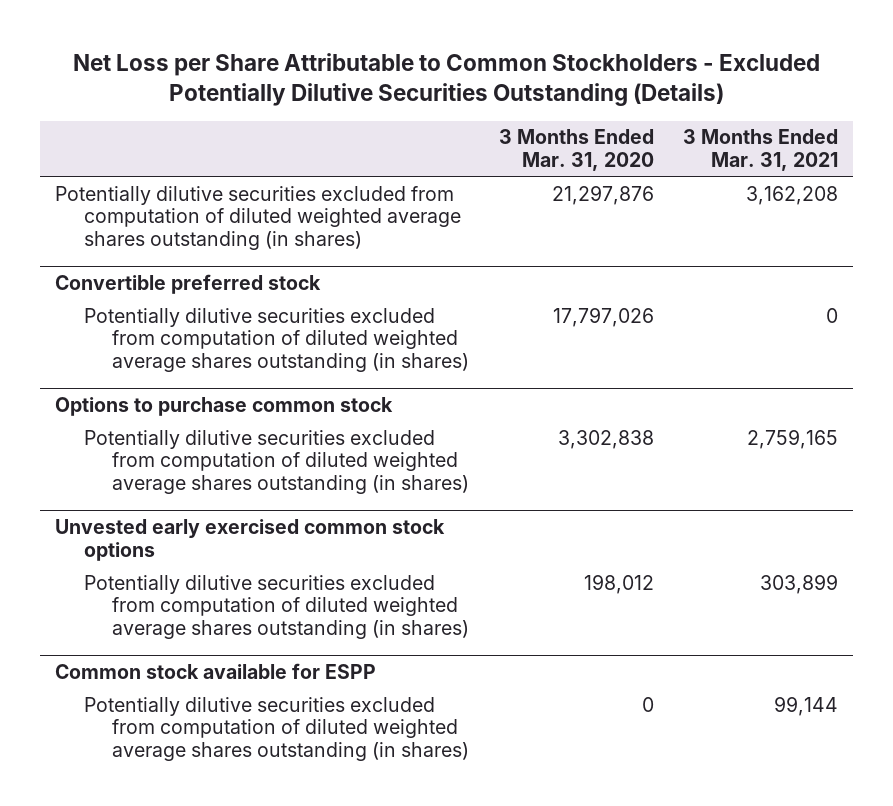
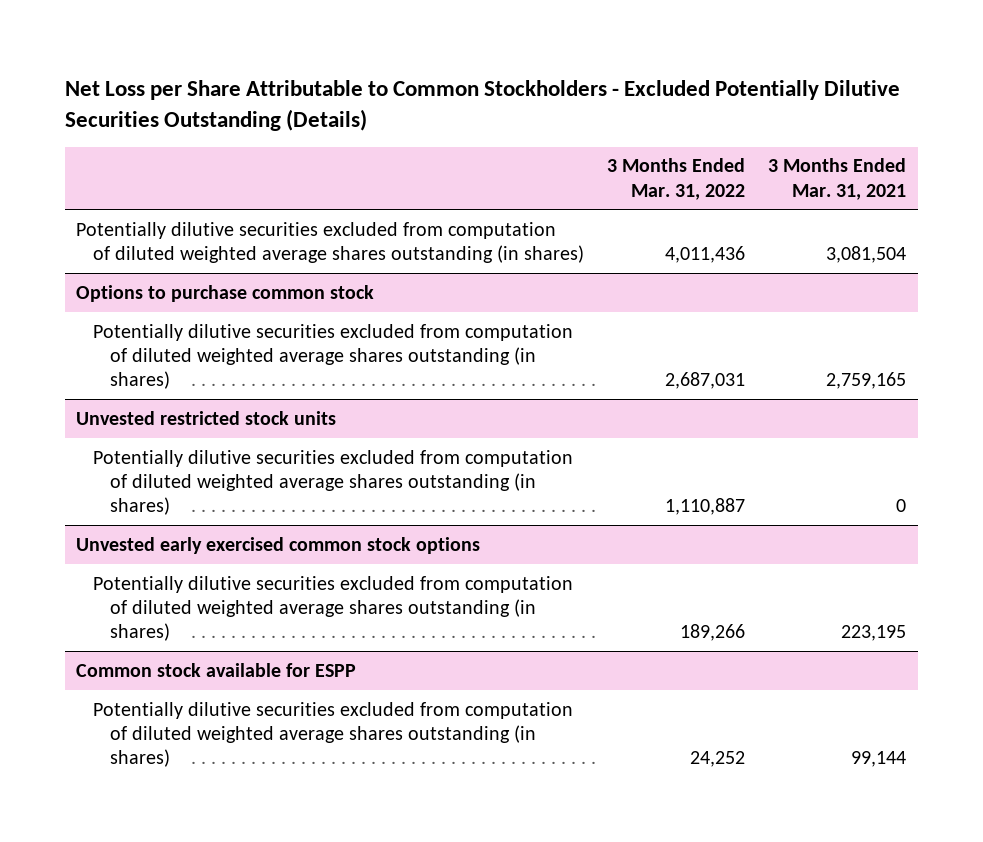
[498,129,654,172] 3 Months Ended Mar. 31, 2020 -> none
none -> [607,158,746,200] 3 Months Ended Mar. 31, 2022
[55,273,322,294] Convertible preferred stock -> none
[83,307,470,373] Potentially dilutive securities excluded from computation of diluted weighted average shares outstanding (in shares) -> none
[745,185,838,205] 3,162,208 -> [826,245,907,263] 3,081,504
none -> [76,410,337,425] Unvested restricted stock units
none -> [93,449,574,516] Potentially dilutive securities excluded from computation of diluted weighted average shares outstanding (in shares)
[759,573,838,594] 303,899 -> [841,625,907,642] 223,195

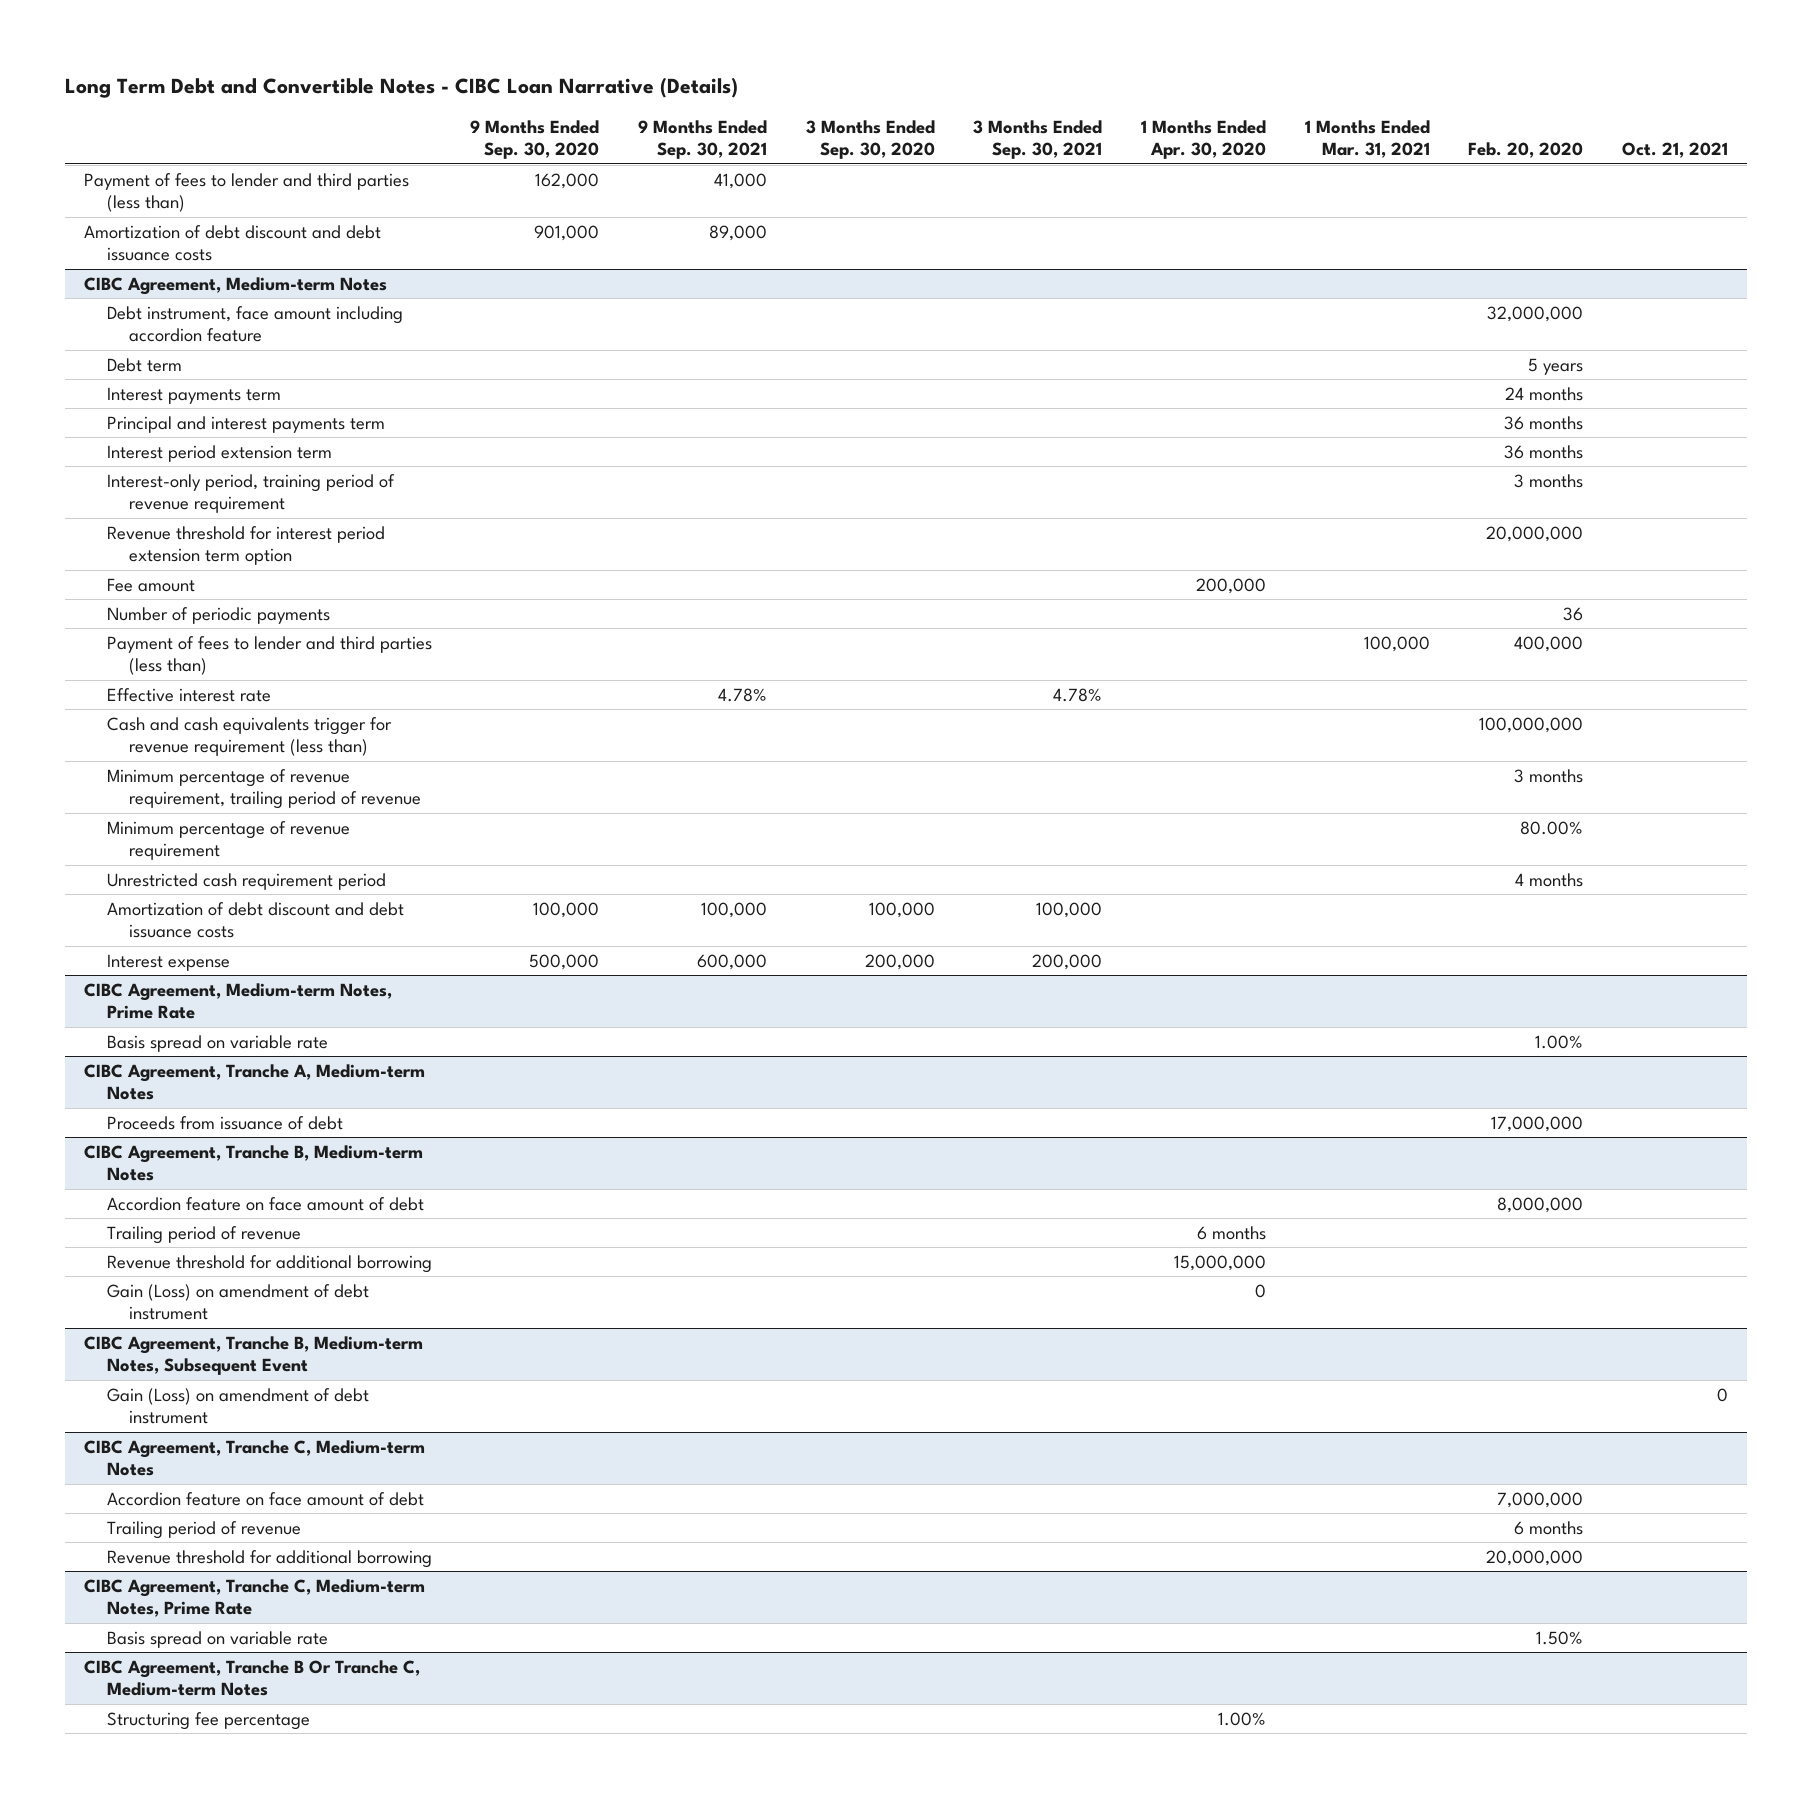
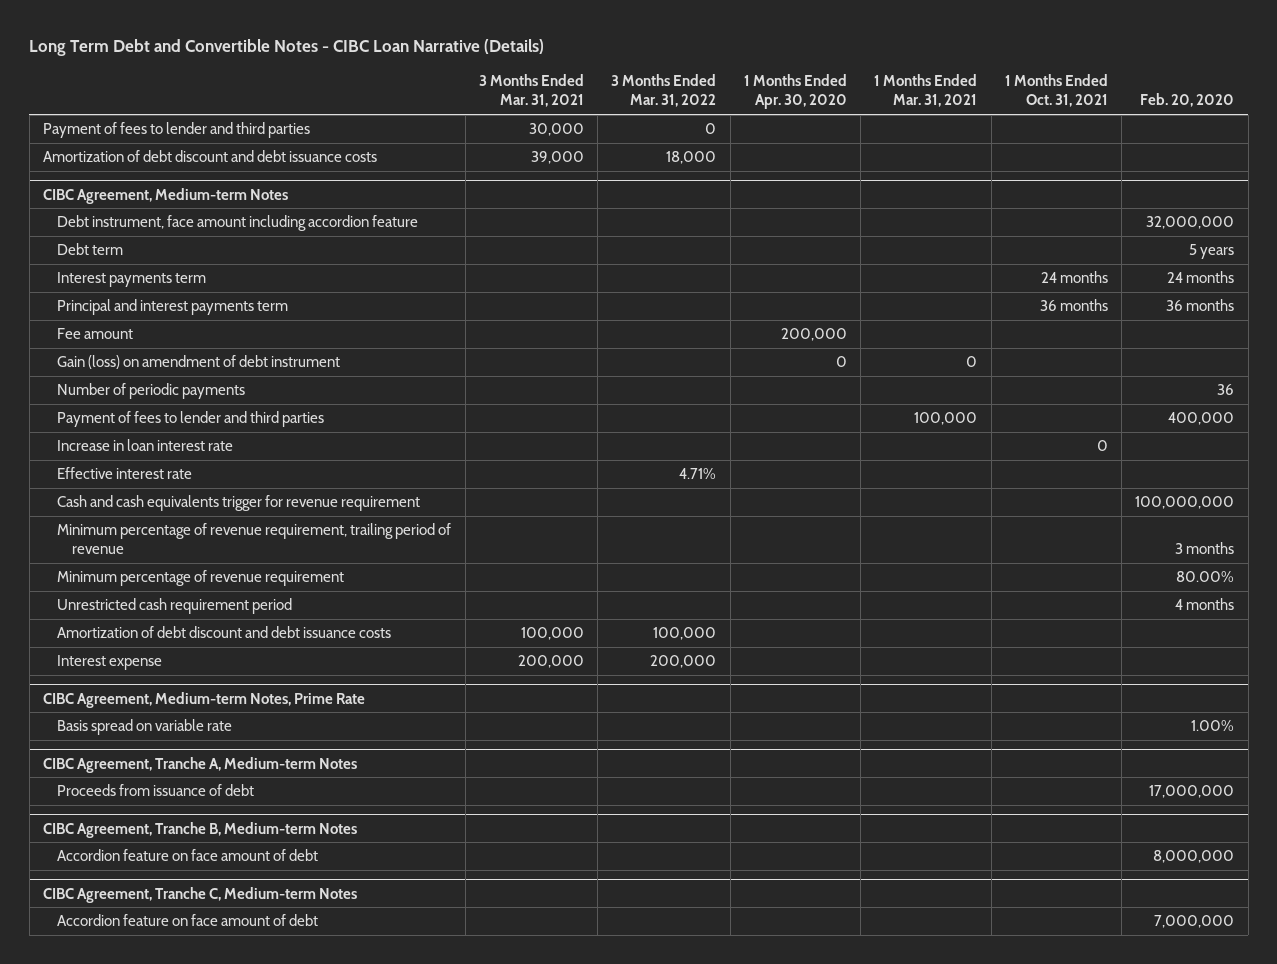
[470,119,600,160] 9 Months Ended Sep. 30, 2020 -> none
[638,119,768,160] 9 Months Ended Sep. 30, 2021 -> none
[805,119,935,160] 3 Months Ended Sep. 30, 2020 -> none
[973,119,1103,160] 3 Months Ended Sep. 30, 2021 -> none
[1622,142,1729,159] Oct. 21, 2021 -> none
none -> [478,74,584,108] 3 Months Ended Mar. 31, 2021
none -> [611,74,717,108] 3 Months Ended Mar. 31, 2022
none -> [1004,74,1108,108] 1 Months Ended Oct. 31, 2021
[83,172,409,213] Payment of fees to lender and third parties (less than) -> [43,122,311,139] Payment of fees to lender and third parties
[106,444,332,462] Interest period extension term -> none
[106,473,395,514] Interest-only period, training period of revenue requirement -> none
[106,525,385,566] Revenue threshold for interest period extension term option -> none
none -> [57,355,341,370] Gain (loss) on amendment of debt instrument
[106,635,432,676] Payment of fees to lender and third parties (less than) -> [57,411,325,428] Payment of fees to lender and third parties
none -> [57,439,234,452] Increase in loan interest rate
[106,716,392,757] Cash and cash equivalents trigger for revenue requirement (less than) -> [57,495,421,512] Cash and cash equivalents trigger for revenue requirement
[106,1225,301,1244] Trailing period of revenue -> none
[106,1254,432,1273] Revenue threshold for additional borrowing -> none
[106,1283,369,1321] Gain (Loss) on amendment of debt instrument -> none
[83,1335,423,1376] CIBC Agreement, Tranche B, Medium-term Notes, Subsequent Event -> none
[106,1387,369,1425] Gain (Loss) on amendment of debt instrument -> none
[106,1520,301,1539] Trailing period of revenue -> none
[106,1549,432,1568] Revenue threshold for additional borrowing -> none
[83,1578,425,1618] CIBC Agreement, Tranche C, Medium-term Notes, Prime Rate -> none
[106,1630,328,1648] Basis spread on variable rate -> none
[83,1659,420,1697] CIBC Agreement, Tranche B Or Tranche C, Medium-term Notes -> none
[106,1711,310,1730] Structuring fee percentage -> none

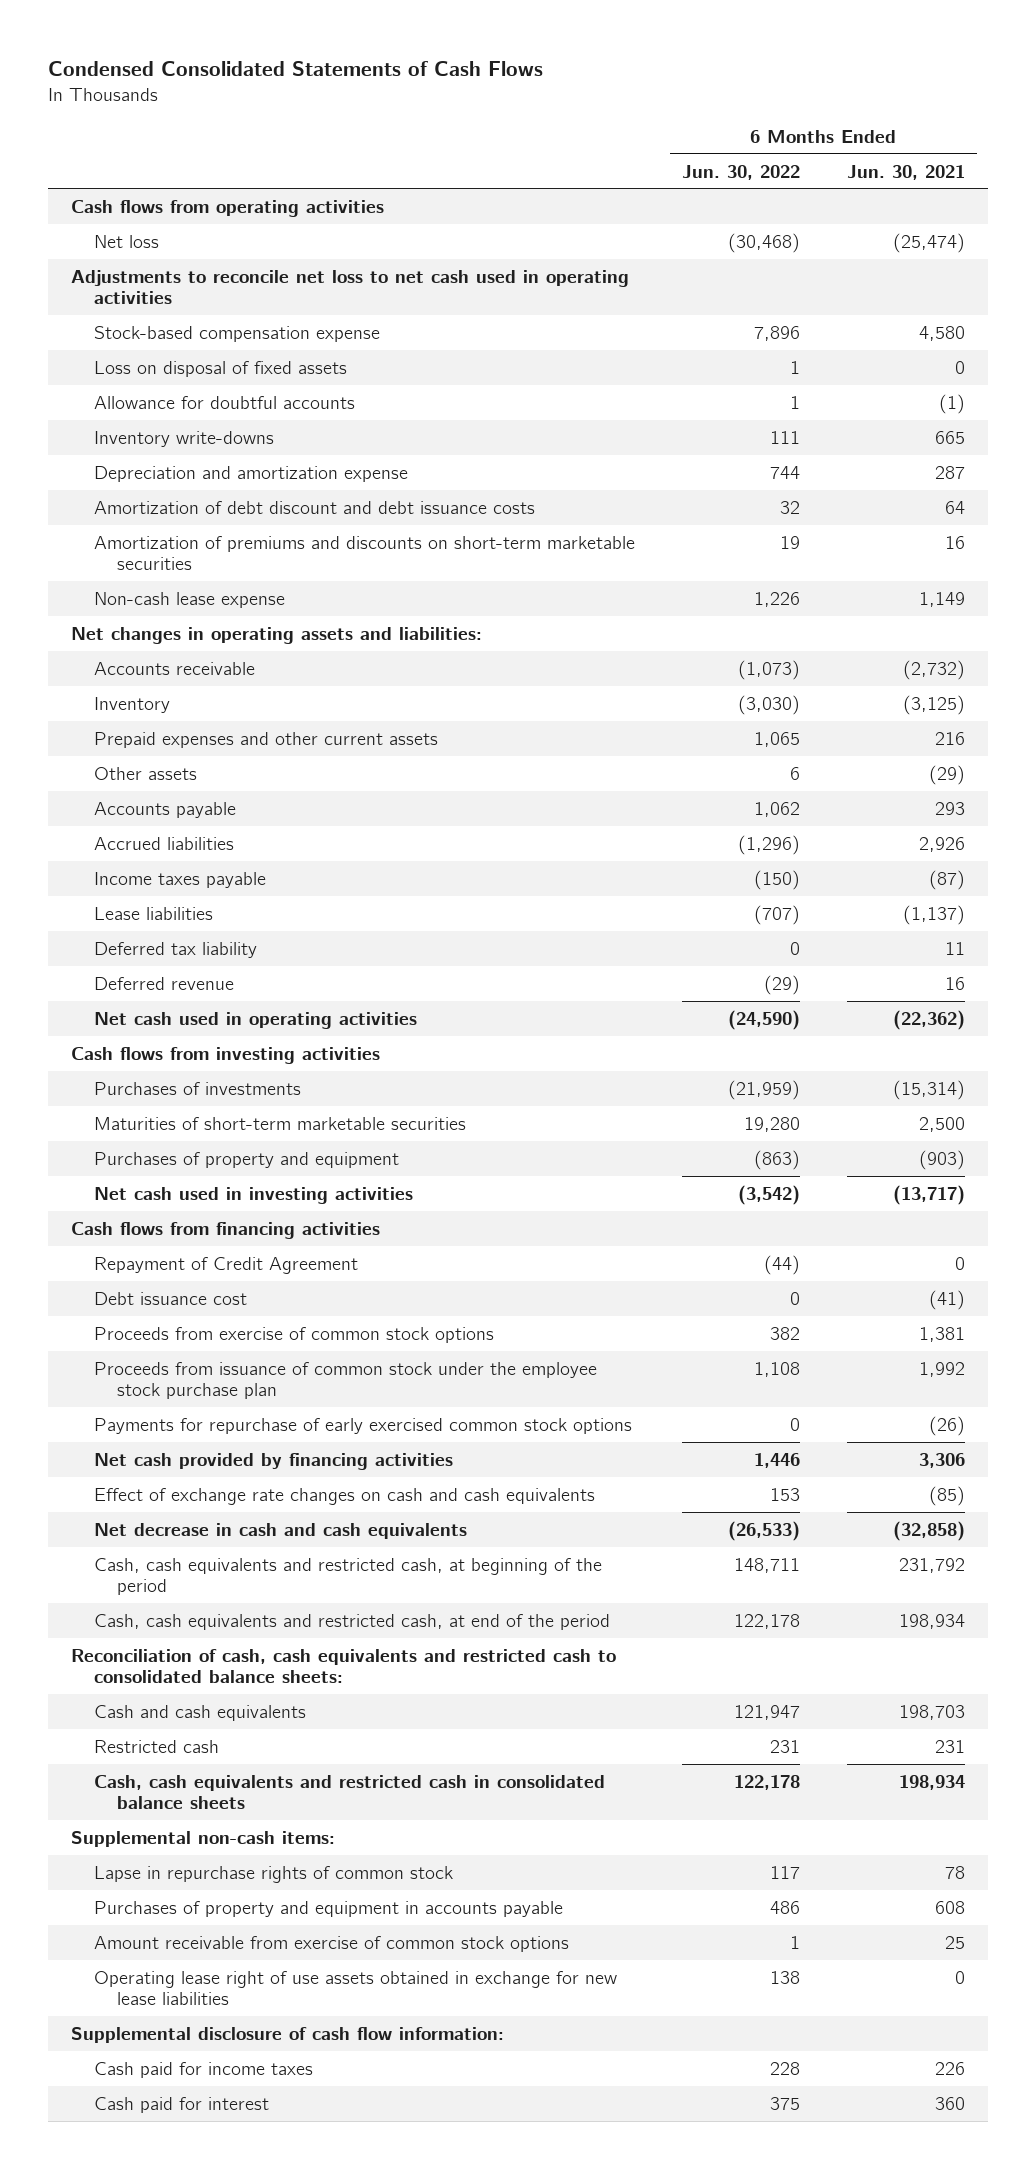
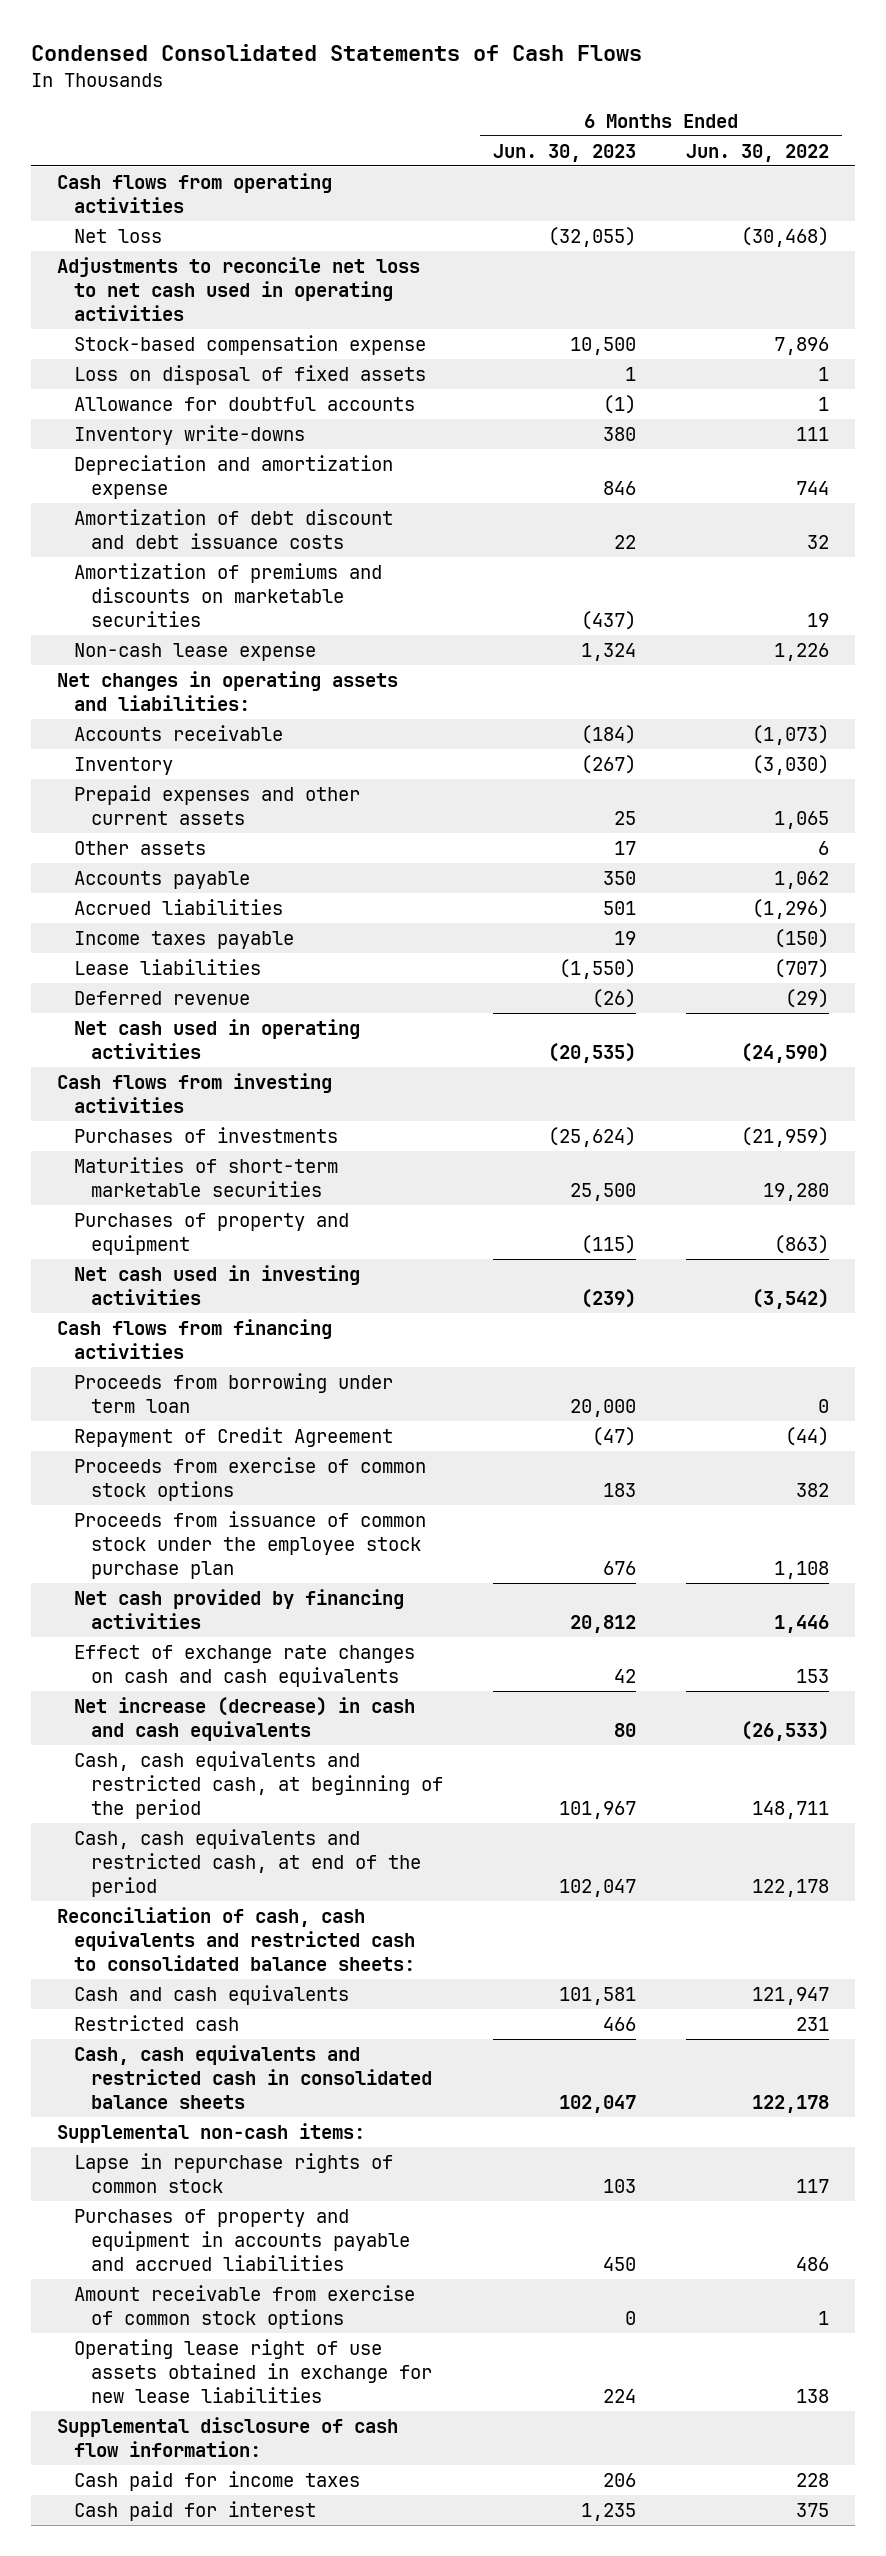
[846,164,965,180] Jun. 30, 2021 -> none
none -> [492,143,636,162] Jun. 30, 2023
[93,535,635,571] Amortization of premiums and discounts on short-term marketable securities -> [73,562,382,628] Amortization of premiums and discounts on marketable securities
[93,941,257,958] Deferred tax liability -> none
none -> [73,1372,393,1414] Proceeds from borrowing under term loan
[93,1291,247,1305] Debt issuance cost -> none
[93,1417,632,1434] Payments for repurchase of early exercised common stock options -> none
[93,1522,467,1539] Net decrease in cash and cash equivalents -> [73,1696,415,1742] Net increase (decrease) in cash and cash equivalents
[93,1900,563,1917] Purchases of property and equipment in accounts payable -> [73,2208,410,2272] Purchases of property and equipment in accounts payable and accrued liabilities

